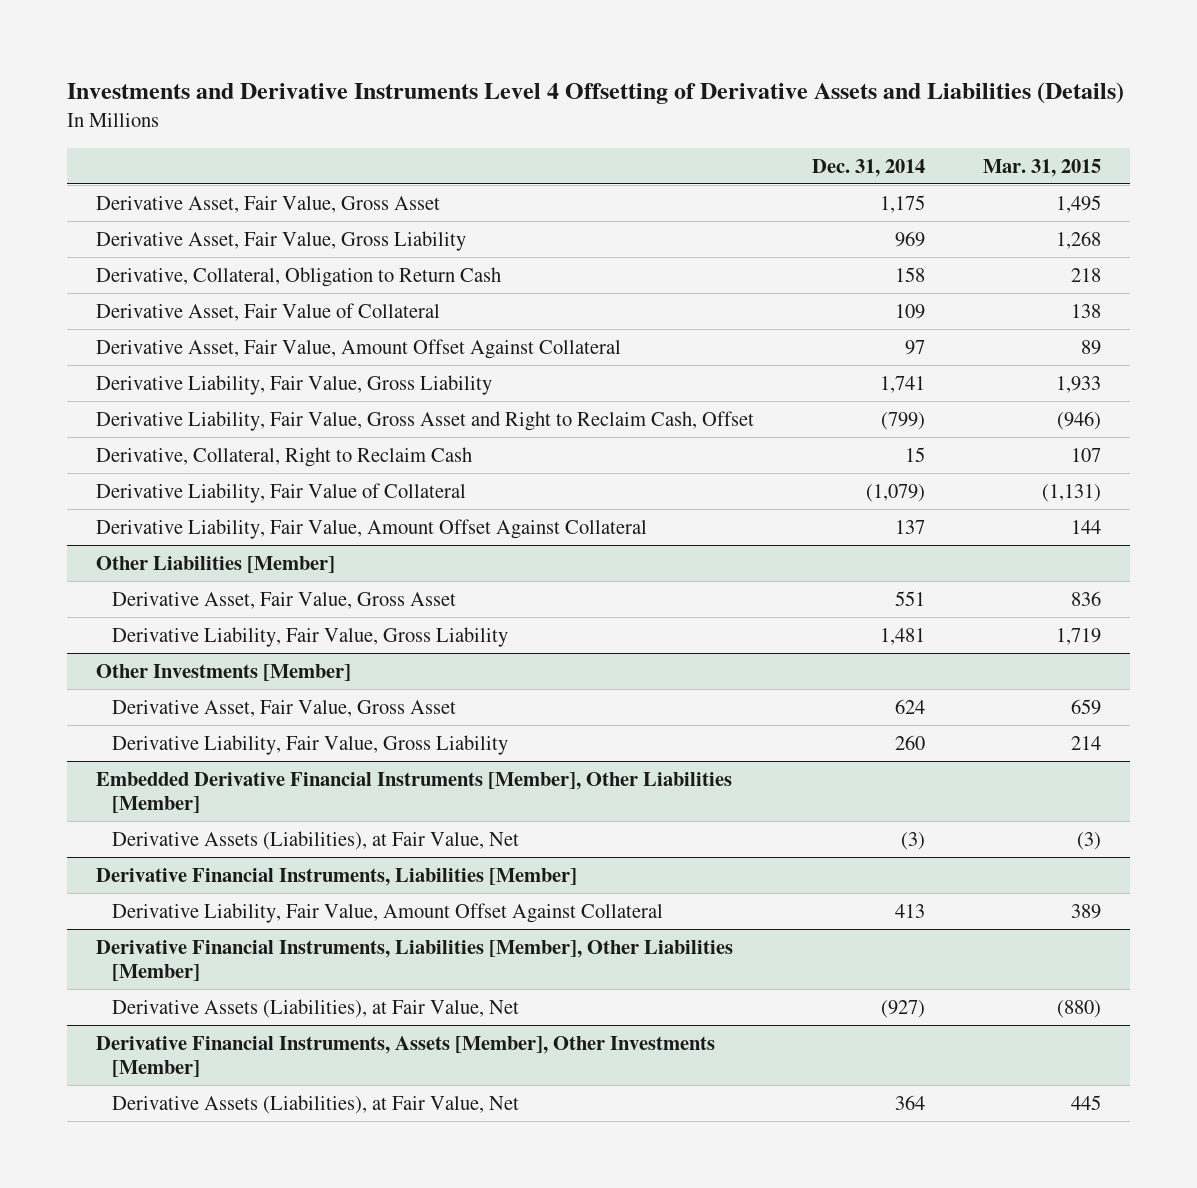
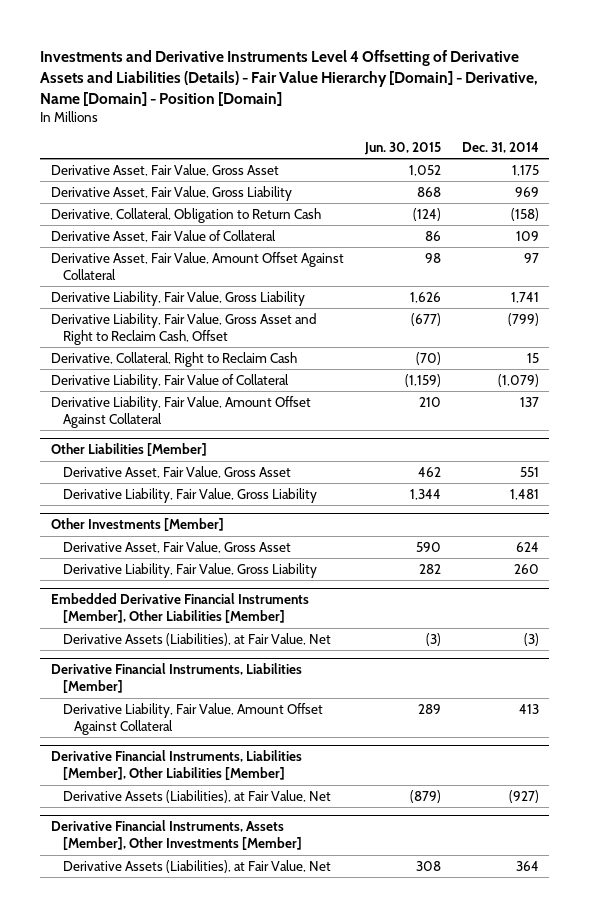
[67,82,1125,105] Investments and Derivative Instruments Level 4 Offsetting of Derivative Assets and Liabilities (Details) -> [40,49,539,106] Investments and Derivative Instruments Level 4 Offsetting of Derivative Assets and Liabilities (Details) - Fair Value Hierarchy [Domain] - Derivative, Name [Domain] - Position [Domain]
[982,158,1101,177] Mar. 31, 2015 -> none
none -> [363,141,441,155] Jun. 30, 2015
[895,266,926,282] 158 -> [510,207,539,221] (158)

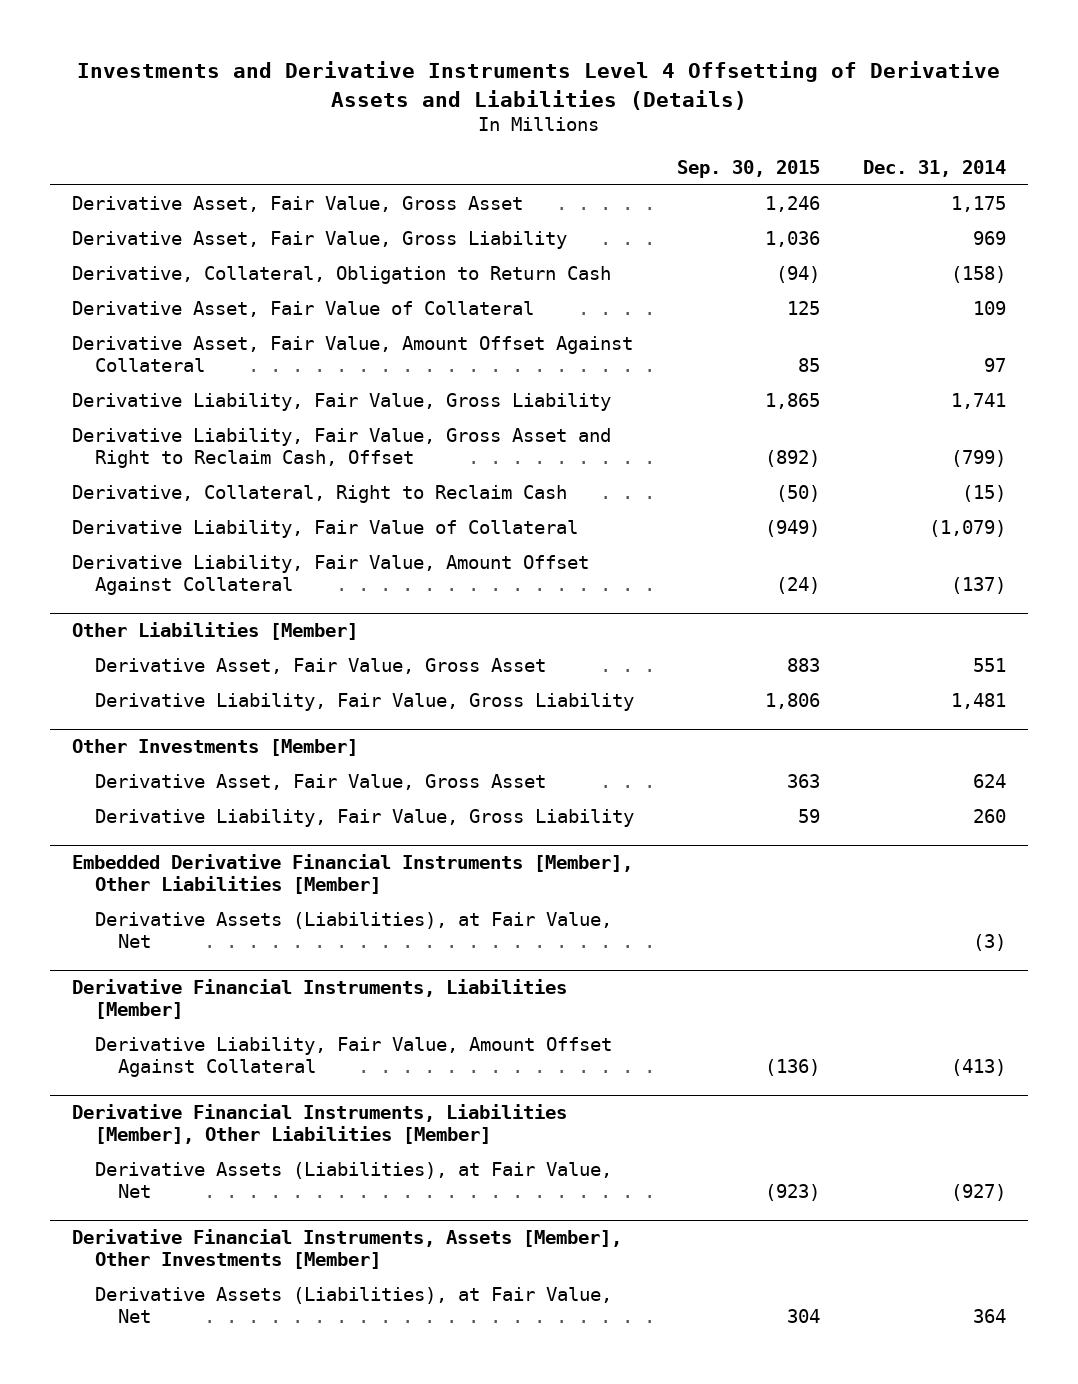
[40,49,539,106] Investments and Derivative Instruments Level 4 Offsetting of Derivative Assets and Liabilities (Details) - Fair Value Hierarchy [Domain] - Derivative, Name [Domain] - Position [Domain] -> [76,61,1000,110] Investments and Derivative Instruments Level 4 Offsetting of Derivative Assets and Liabilities (Details)
[363,141,441,155] Jun. 30, 2015 -> none
none -> [676,159,820,178] Sep. 30, 2015
[526,352,539,363] 15 -> [962,485,1007,503] (15)
[519,396,539,407] 137 -> [951,577,1007,595] (137)
[518,703,539,714] 413 -> [951,1059,1007,1077] (413)

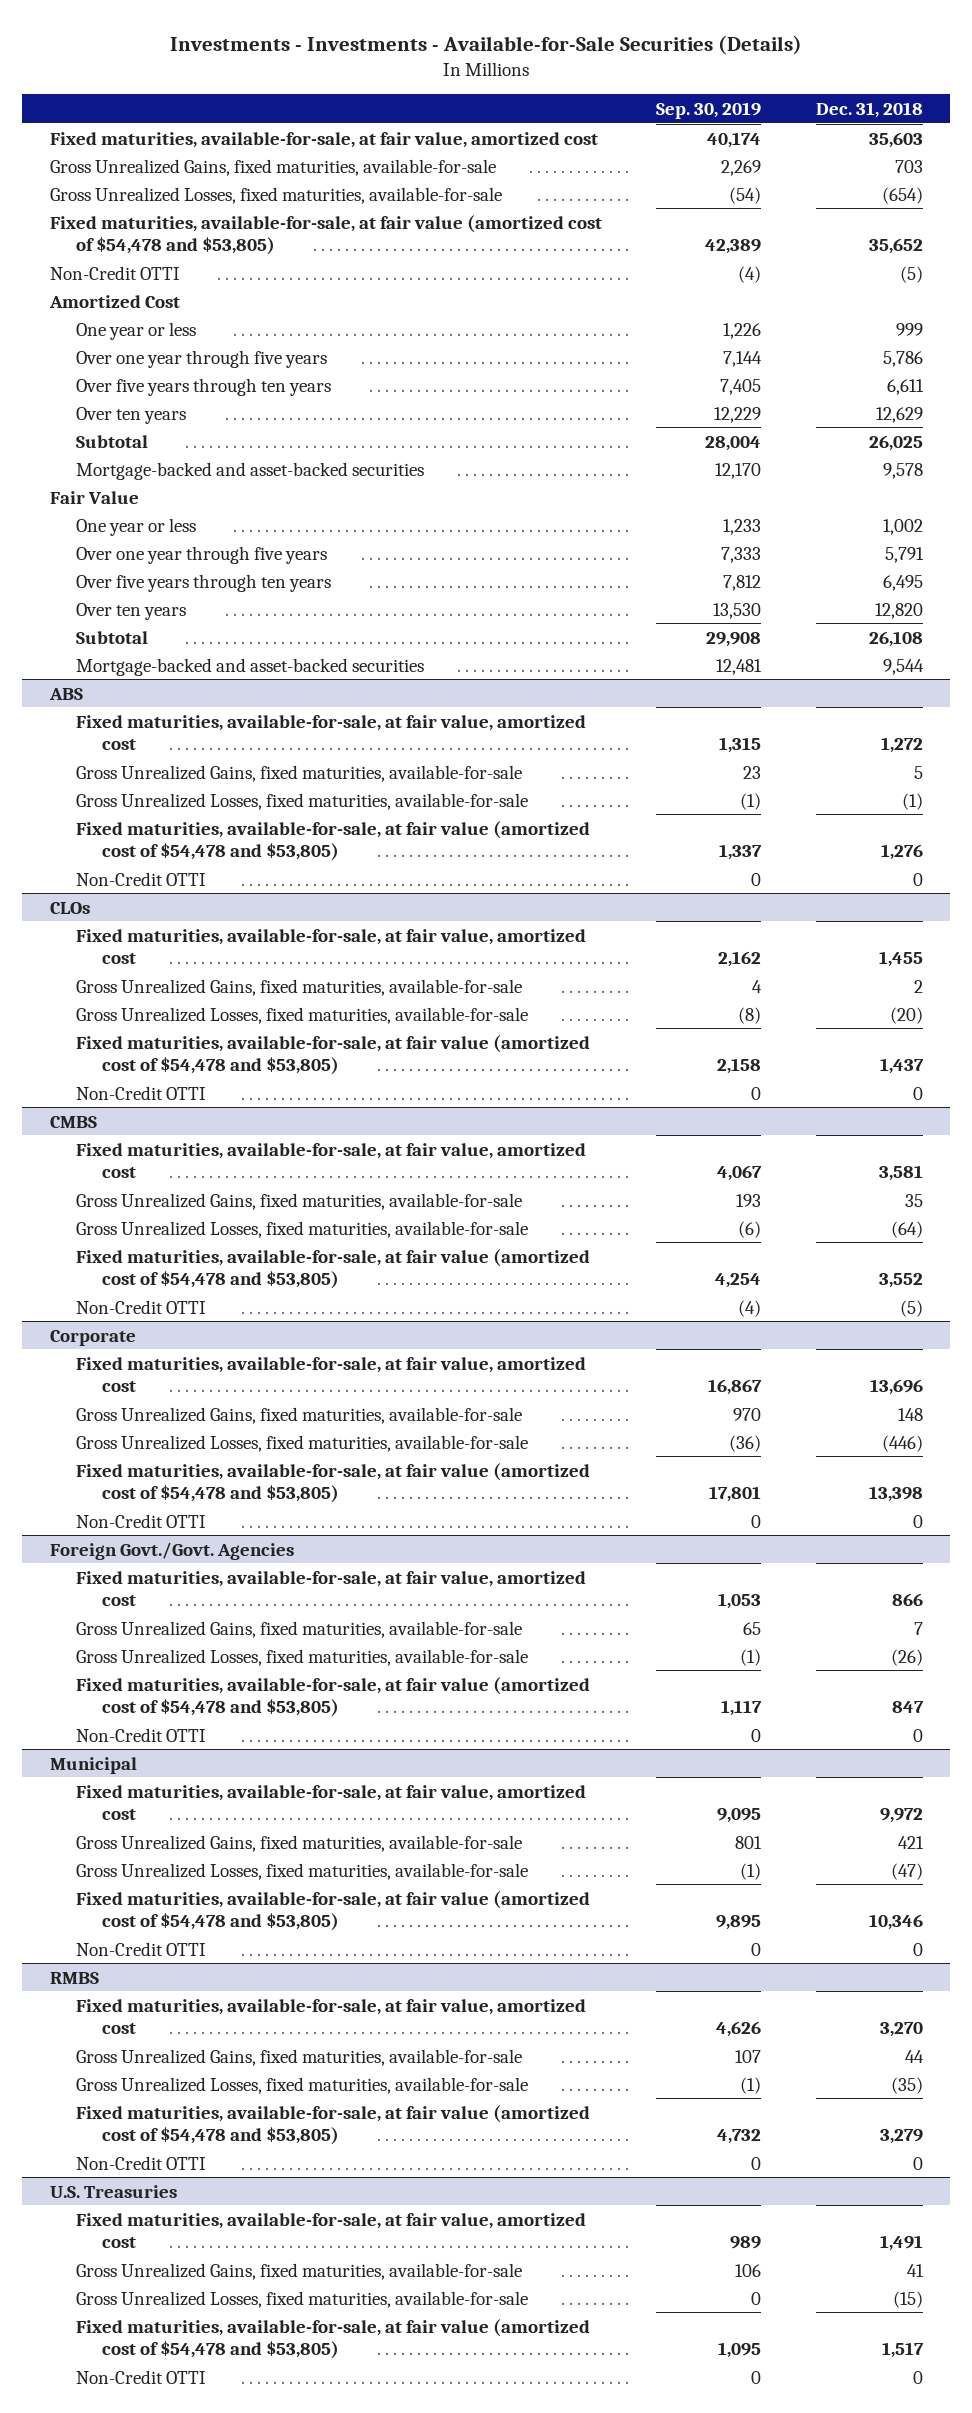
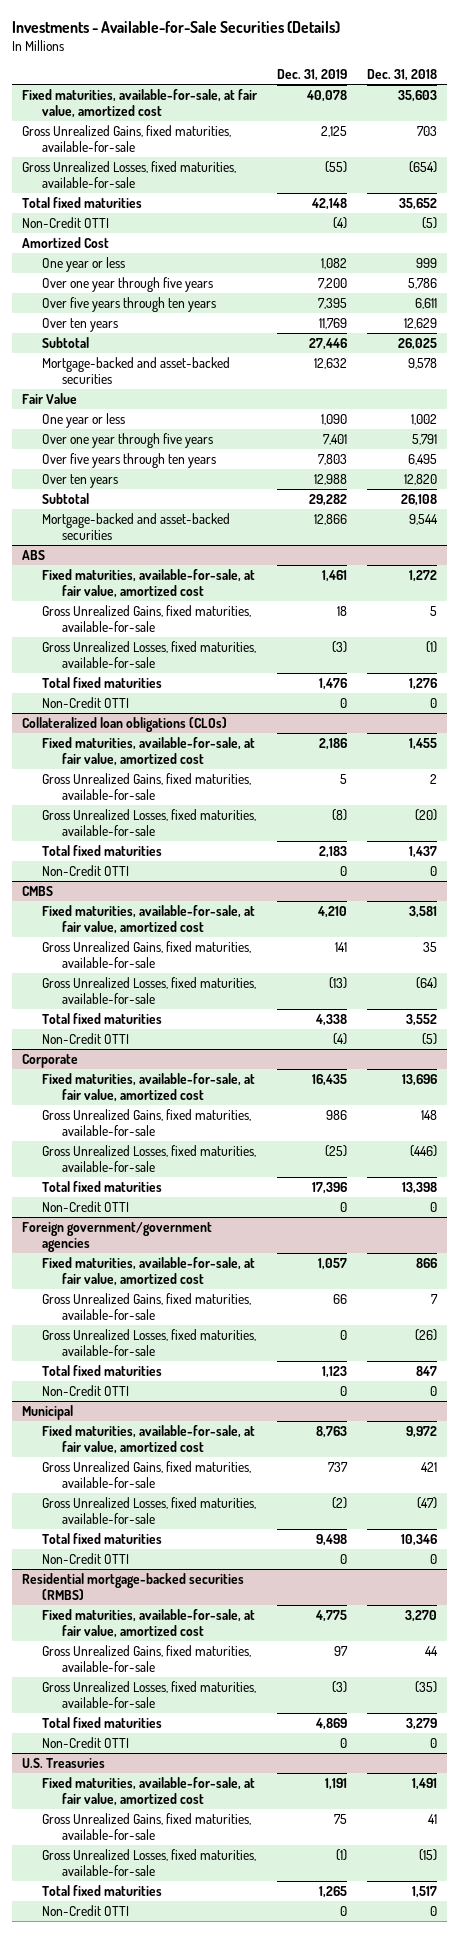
[170,34,803,55] Investments - Investments - Available-for-Sale Securities (Details) -> [12,20,341,33] Investments - Available-for-Sale Securities (Details)
[656,101,762,119] Sep. 30, 2019 -> none
none -> [277,69,348,82] Dec. 31, 2019
[49,214,602,256] Fixed maturities, available-for-sale, at fair value (amortized cost of $54,478 and $53,805) -> [22,197,143,209] Total fixed maturities
[76,820,591,862] Fixed maturities, available-for-sale, at fair value (amortized cost of $54,478 and $53,805) -> [42,677,163,689] Total fixed maturities
[49,901,90,914] CLOs -> [22,717,228,733] Collateralized loan obligations (CLOs)
[76,1034,591,1076] Fixed maturities, available-for-sale, at fair value (amortized cost of $54,478 and $53,805) -> [42,845,163,857] Total fixed maturities
[76,1248,591,1290] Fixed maturities, available-for-sale, at fair value (amortized cost of $54,478 and $53,805) -> [42,1013,163,1025] Total fixed maturities
[76,1462,591,1504] Fixed maturities, available-for-sale, at fair value (amortized cost of $54,478 and $53,805) -> [42,1181,163,1193] Total fixed maturities
[49,1541,294,1560] Foreign Govt./Govt. Agencies -> [22,1222,213,1252] Foreign government/government agencies
[76,1676,591,1718] Fixed maturities, available-for-sale, at fair value (amortized cost of $54,478 and $53,805) -> [42,1365,163,1377] Total fixed maturities
[76,1890,591,1932] Fixed maturities, available-for-sale, at fair value (amortized cost of $54,478 and $53,805) -> [42,1533,163,1545] Total fixed maturities
[49,1971,99,1984] RMBS -> [22,1573,245,1600] Residential mortgage-backed securities (RMBS)
[76,2104,591,2146] Fixed maturities, available-for-sale, at fair value (amortized cost of $54,478 and $53,805) -> [42,1717,163,1729] Total fixed maturities
[76,2318,591,2360] Fixed maturities, available-for-sale, at fair value (amortized cost of $54,478 and $53,805) -> [42,1885,163,1897] Total fixed maturities

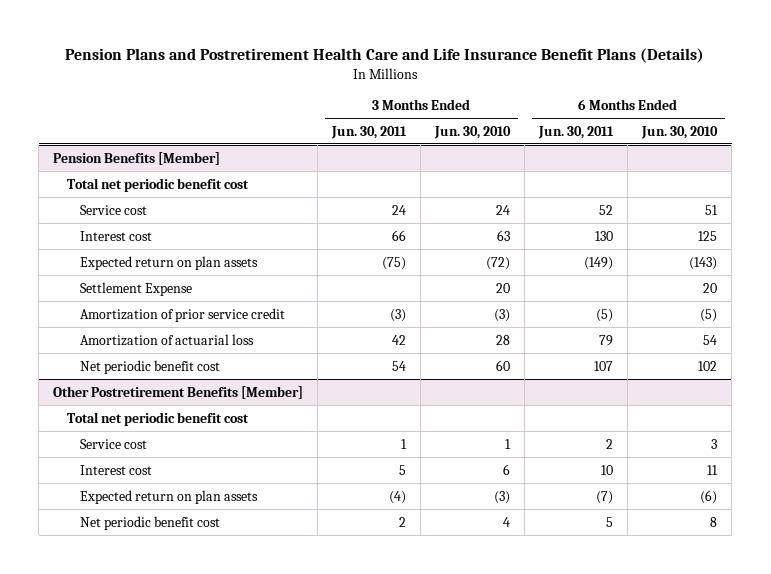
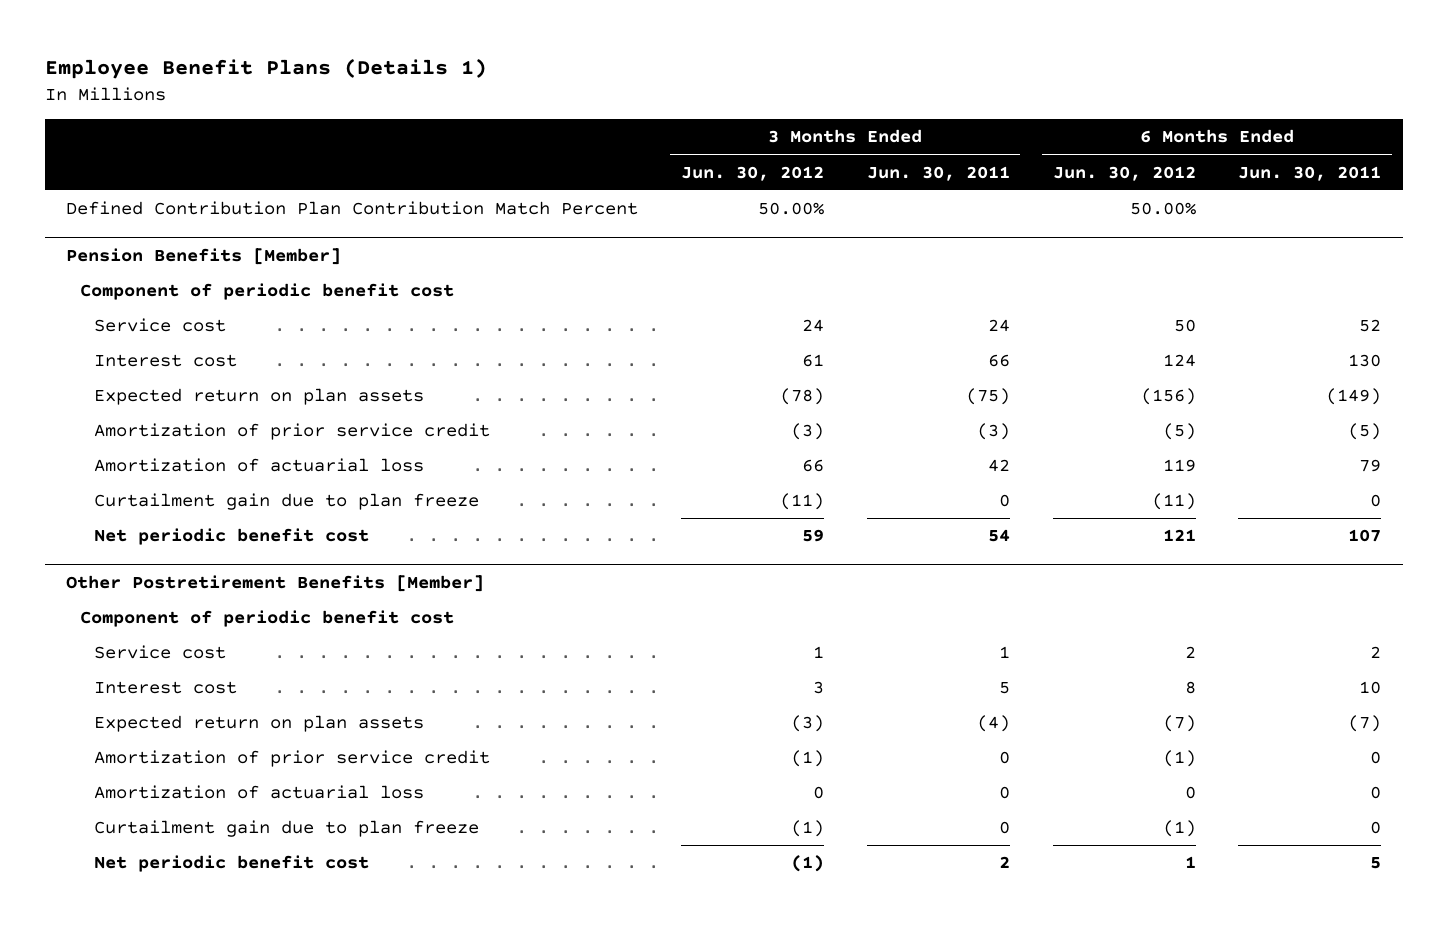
[65,48,705,64] Pension Plans and Postretirement Health Care and Life Insurance Benefit Plans (Details) -> [44,58,487,80] Employee Benefit Plans (Details 1)
[434,125,512,139] Jun. 30, 2010 -> none
[641,125,719,139] Jun. 30, 2010 -> none
none -> [680,165,824,181] Jun. 30, 2012
none -> [1052,165,1196,181] Jun. 30, 2012
none -> [66,201,639,216] Defined Contribution Plan Contribution Match Percent
[66,177,249,192] Total net periodic benefit cost -> [79,283,454,301] Component of periodic benefit cost
[80,281,193,296] Settlement Expense -> none
none -> [93,493,479,511] Curtailment gain due to plan freeze
[66,411,249,426] Total net periodic benefit cost -> [79,610,454,628] Component of periodic benefit cost
none -> [93,750,490,768] Amortization of prior service credit
none -> [93,785,424,800] Amortization of actuarial loss
none -> [93,820,479,838] Curtailment gain due to plan freeze

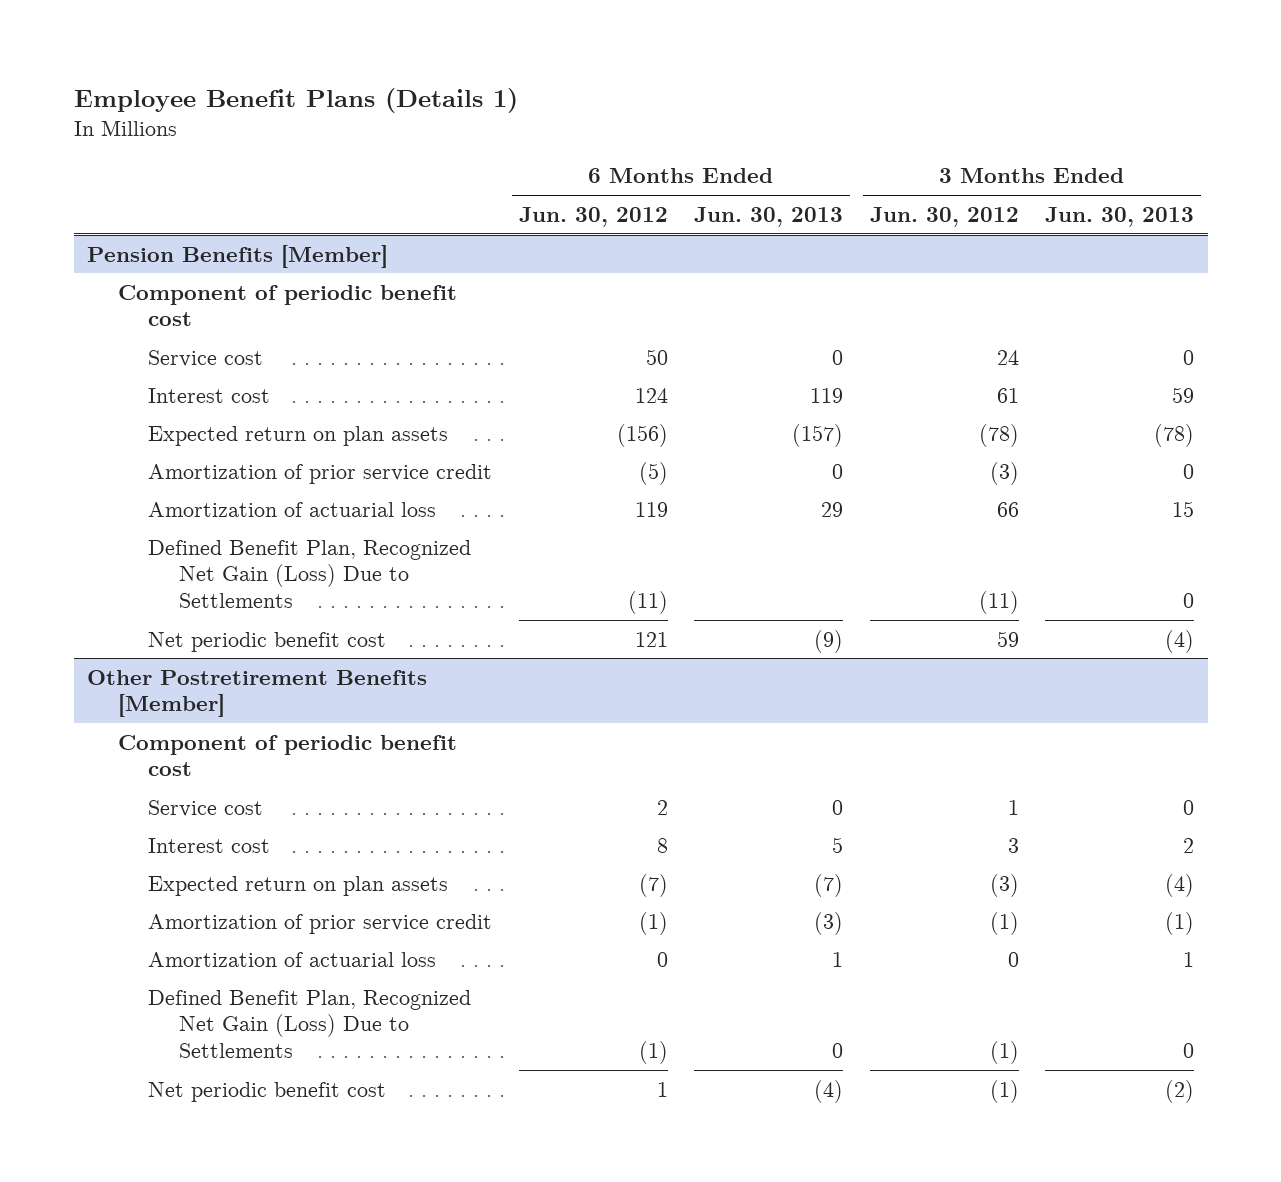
[866,165,1010,181] Jun. 30, 2011 -> none
[1238,165,1382,181] Jun. 30, 2011 -> none
none -> [694,206,844,227] Jun. 30, 2013
none -> [1045,206,1195,227] Jun. 30, 2013
[66,201,639,216] Defined Contribution Plan Contribution Match Percent -> none
[93,493,479,511] Curtailment gain due to plan freeze -> [148,539,472,608] Defined Benefit Plan, Recognized Net Gain (Loss) Due to Settlements
[93,820,479,838] Curtailment gain due to plan freeze -> none
none -> [148,989,472,1058] Defined Benefit Plan, Recognized Net Gain (Loss) Due to Settlements

